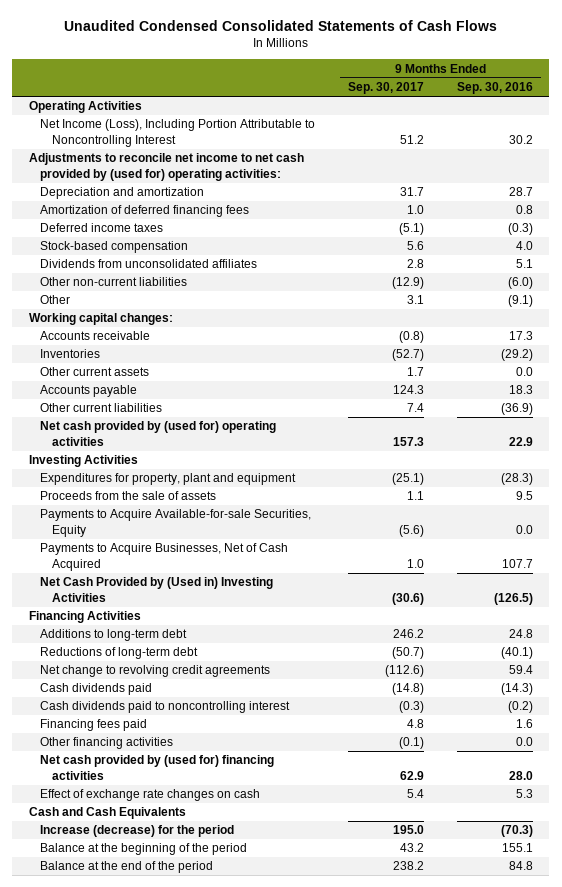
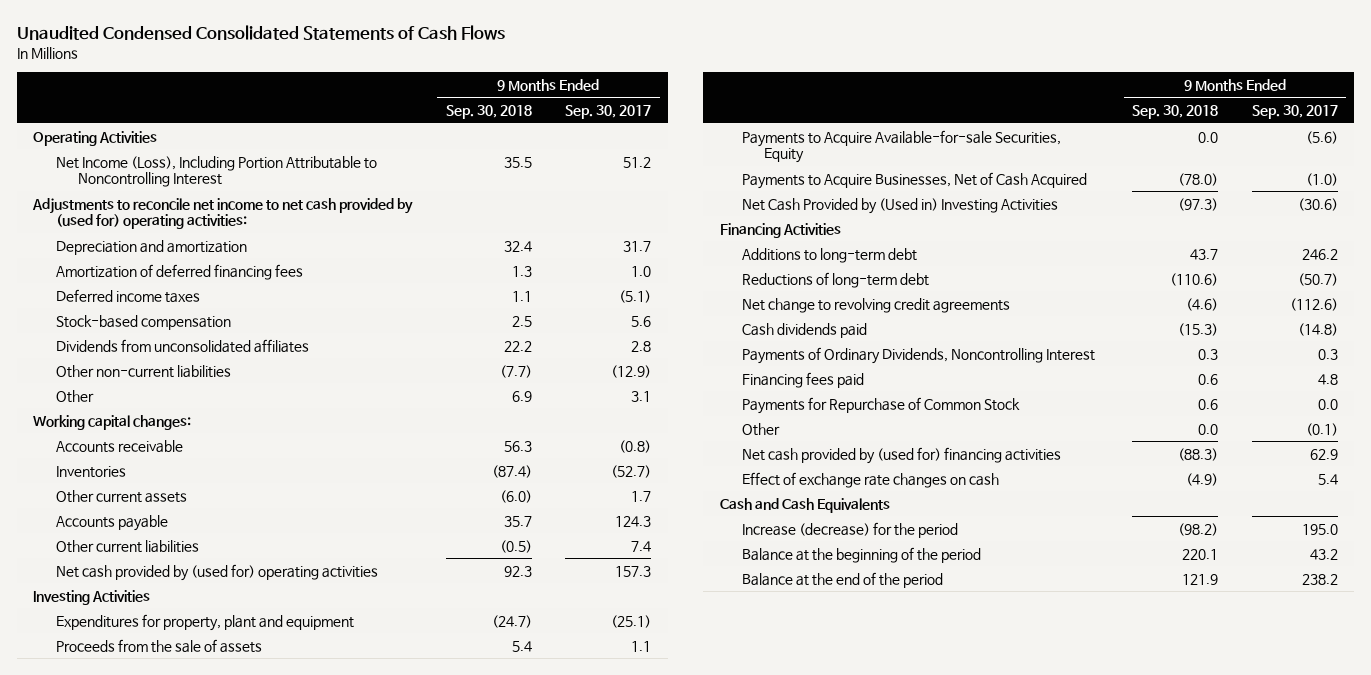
[457,82,534,95] Sep. 30, 2016 -> none
none -> [445,105,532,120] Sep. 30, 2018
[407,558,425,568] 1.0 -> [1305,172,1338,186] (1.0)
[40,701,291,714] Cash dividends paid to noncontrolling interest -> [742,346,1096,364] Payments of Ordinary Dividends, Noncontrolling Interest
[399,701,425,714] (0.3) -> [1317,348,1338,360] 0.3
none -> [742,396,1021,414] Payments for Repurchase of Common Stock
[40,737,174,750] Other financing activities -> [742,422,781,436] Other

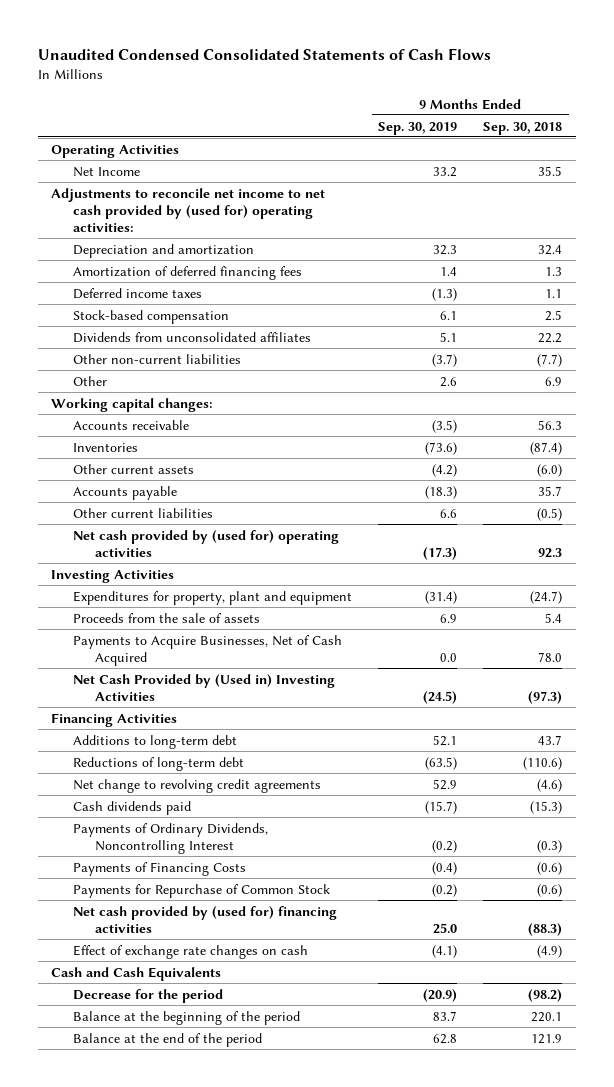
[565,105,652,120] Sep. 30, 2017 -> none
none -> [378,121,458,135] Sep. 30, 2019
[55,155,377,188] Net Income (Loss), Including Portion Attributable to Noncontrolling Interest -> [73,166,141,177] Net Income
[742,129,1062,164] Payments to Acquire Available-for-sale Securities, Equity -> none
[1178,172,1219,186] (78.0) -> [538,651,563,662] 78.0
[742,371,865,388] Financing fees paid -> none
[742,422,781,436] Other -> none
[1198,348,1219,360] 0.3 -> [537,839,563,853] (0.3)
none -> [73,861,247,876] Payments of Financing Costs
[1198,398,1219,410] 0.6 -> [537,883,563,897] (0.6)
[742,521,959,538] Increase (decrease) for the period -> [73,988,224,1003] Decrease for the period

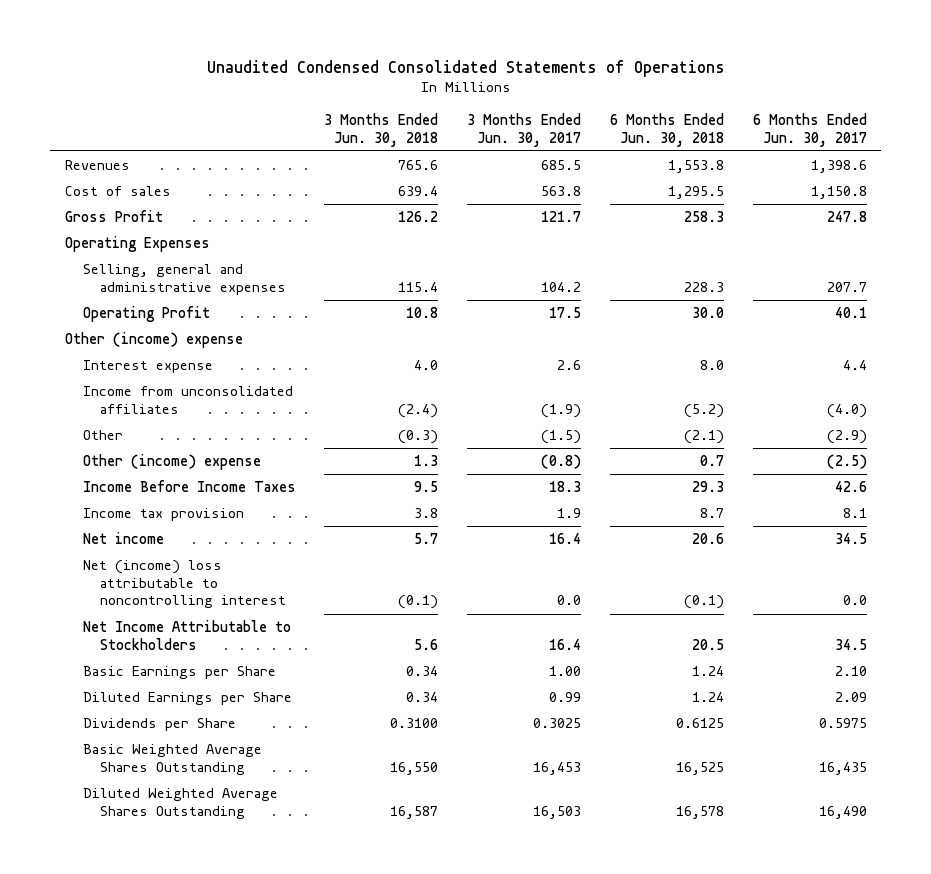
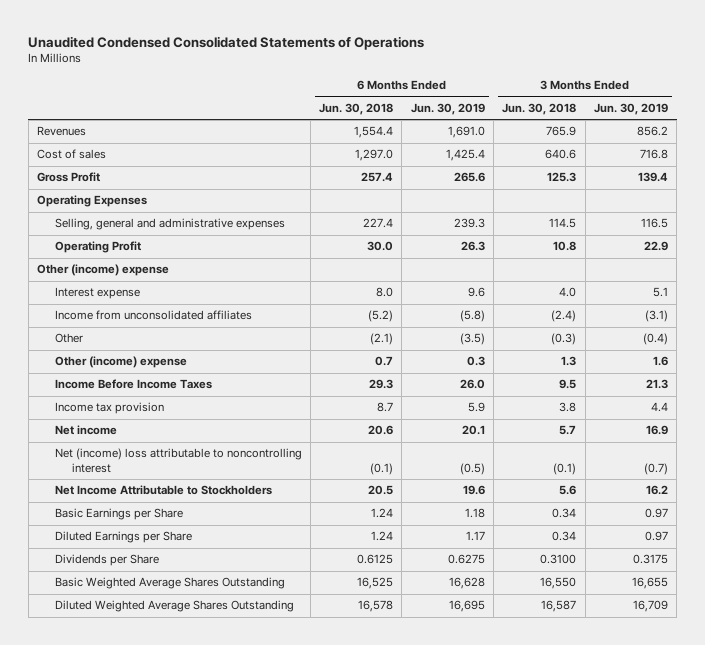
[467,113,582,147] 3 Months Ended Jun. 30, 2017 -> none
[752,113,867,147] 6 Months Ended Jun. 30, 2017 -> none
none -> [410,103,485,116] Jun. 30, 2019
none -> [593,103,668,116] Jun. 30, 2019
[398,160,439,171] 765.6 -> [546,126,577,137] 765.9
[667,160,724,174] 1,553.8 -> [354,126,394,139] 1,554.4
[398,186,439,197] 639.4 -> [545,149,577,160] 640.6
[667,186,724,200] 1,295.5 -> [355,149,394,162] 1,297.0
[398,211,439,223] 126.2 -> [547,172,577,183] 125.3
[683,211,724,223] 258.3 -> [361,172,394,183] 257.4
[398,281,439,292] 115.4 -> [549,218,577,229] 114.5
[683,281,724,292] 228.3 -> [363,218,394,229] 227.4

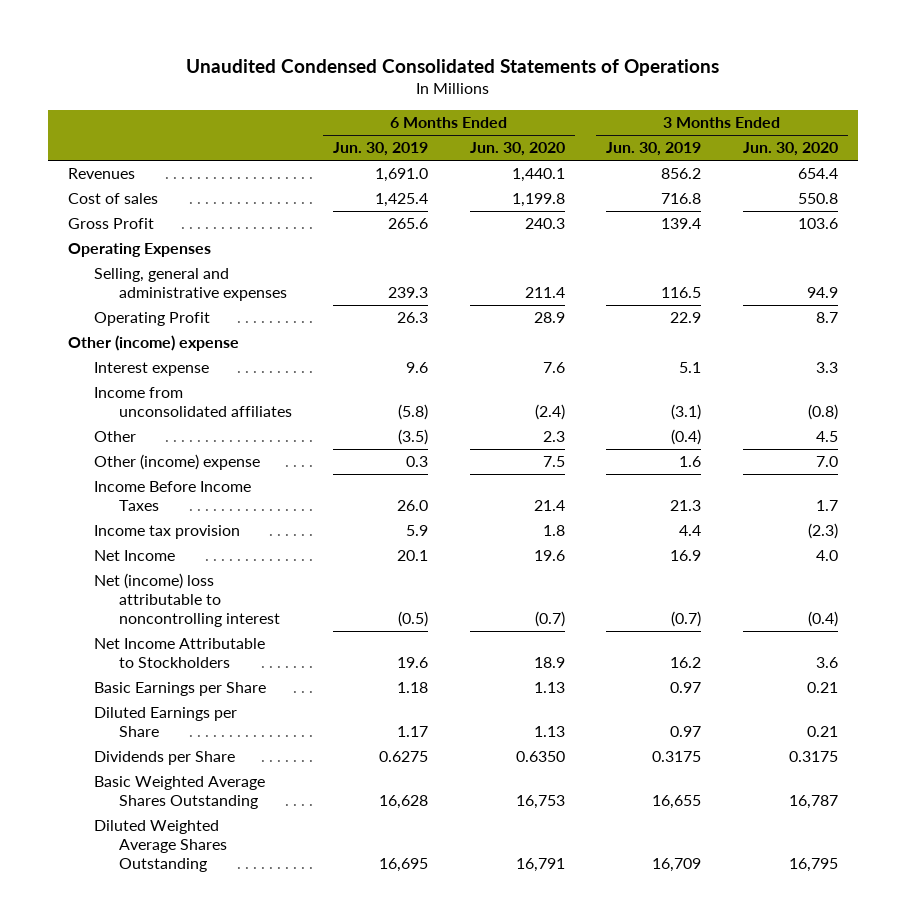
[319,103,394,116] Jun. 30, 2018 -> none
[502,103,577,116] Jun. 30, 2018 -> none
none -> [469,142,565,157] Jun. 30, 2020
none -> [742,142,838,157] Jun. 30, 2020
[54,425,117,436] Net income -> [93,550,175,562] Net Income

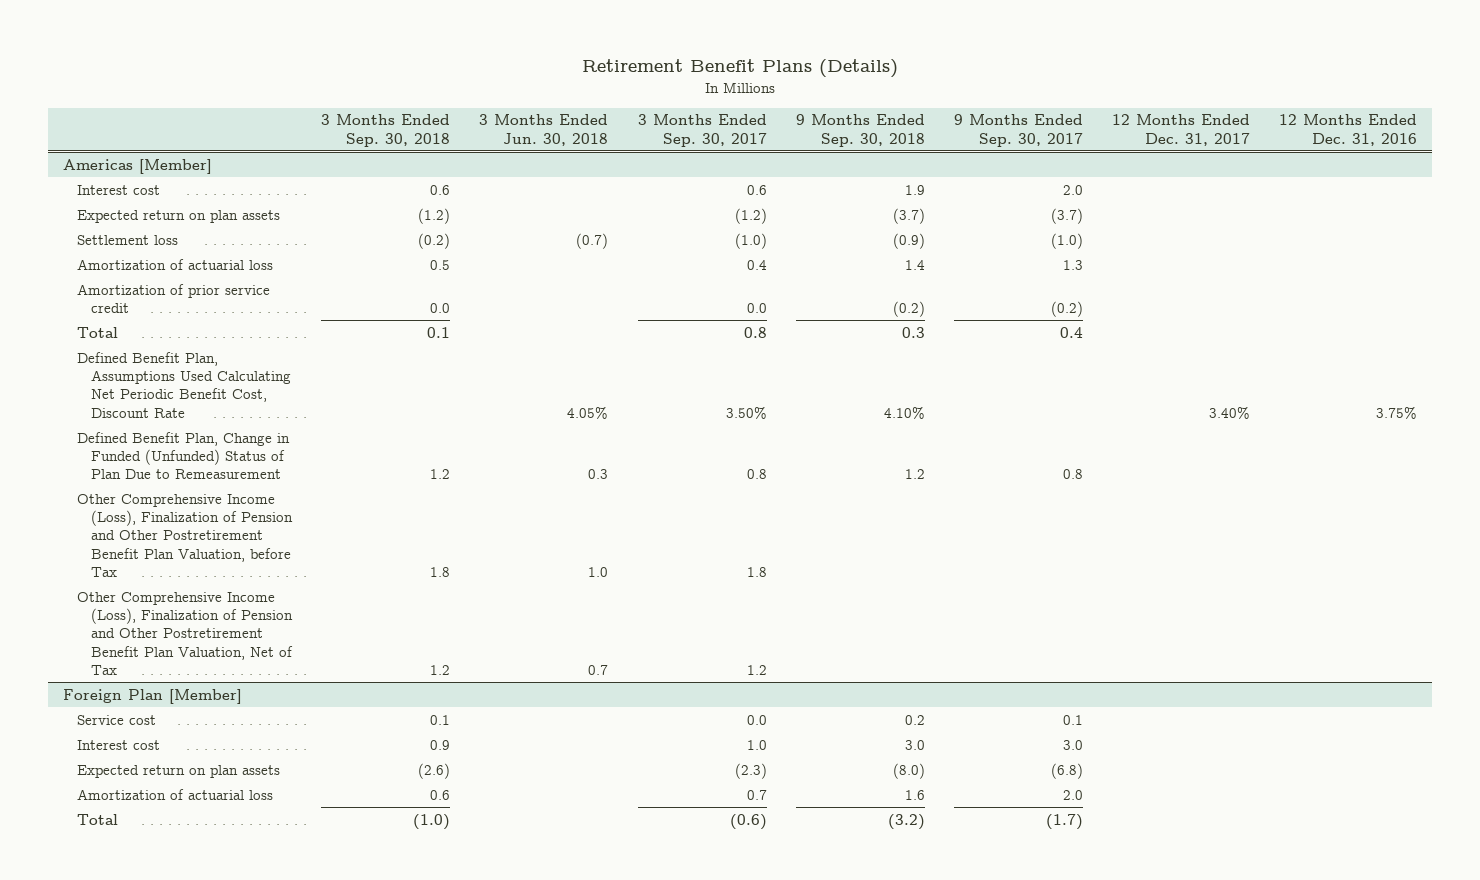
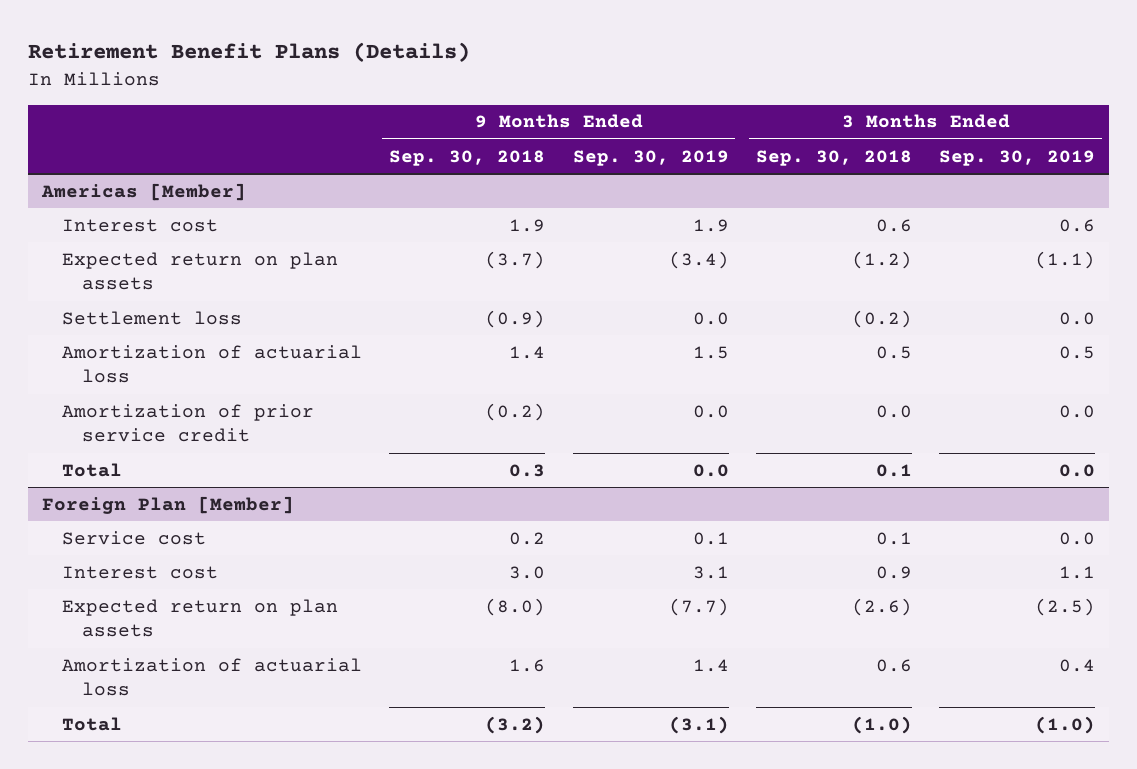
[479,114,609,146] 3 Months Ended Jun. 30, 2018 -> none
[637,114,767,147] 3 Months Ended Sep. 30, 2017 -> none
[953,114,1083,147] 9 Months Ended Sep. 30, 2017 -> none
[1112,114,1251,146] 12 Months Ended Dec. 31, 2017 -> none
[1279,114,1418,146] 12 Months Ended Dec. 31, 2016 -> none
none -> [572,149,729,166] Sep. 30, 2019
none -> [939,149,1096,166] Sep. 30, 2019
[76,351,291,418] Defined Benefit Plan, Assumptions Used Calculating Net Periodic Benefit Cost, Discount Rate -> none
[76,431,290,480] Defined Benefit Plan, Change in Funded (Unfunded) Status of Plan Due to Remeasurement -> none
[76,493,293,578] Other Comprehensive Income (Loss), Finalization of Pension and Other Postretirement Benefit Plan Valuation, before Tax -> none
[76,591,293,676] Other Comprehensive Income (Loss), Finalization of Pension and Other Postretirement Benefit Plan Valuation, Net of Tax -> none

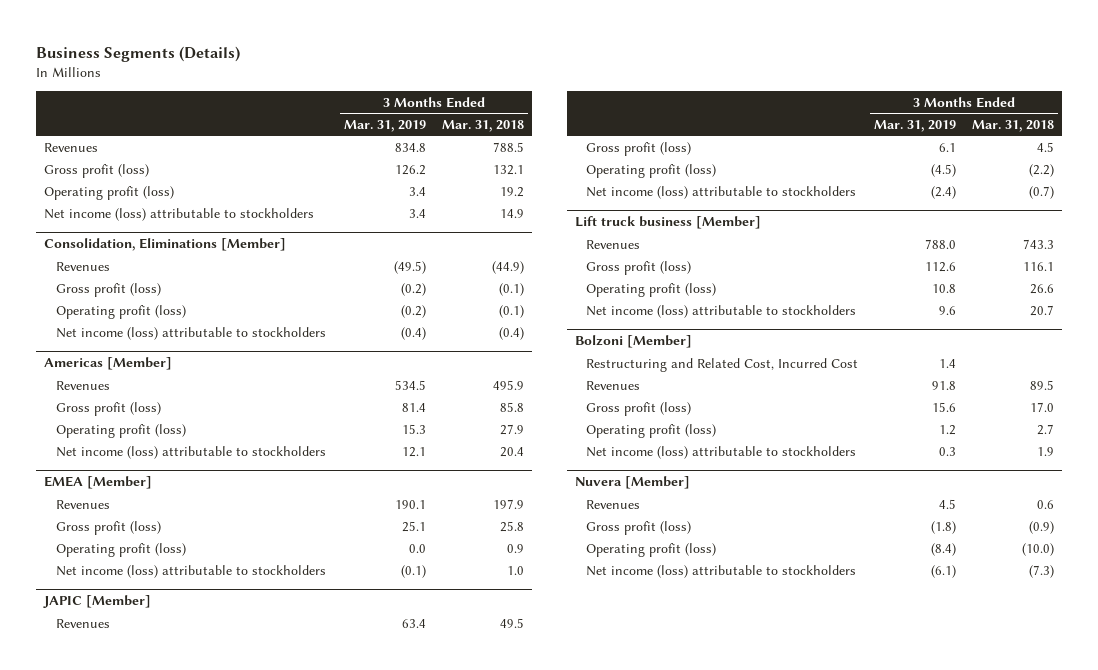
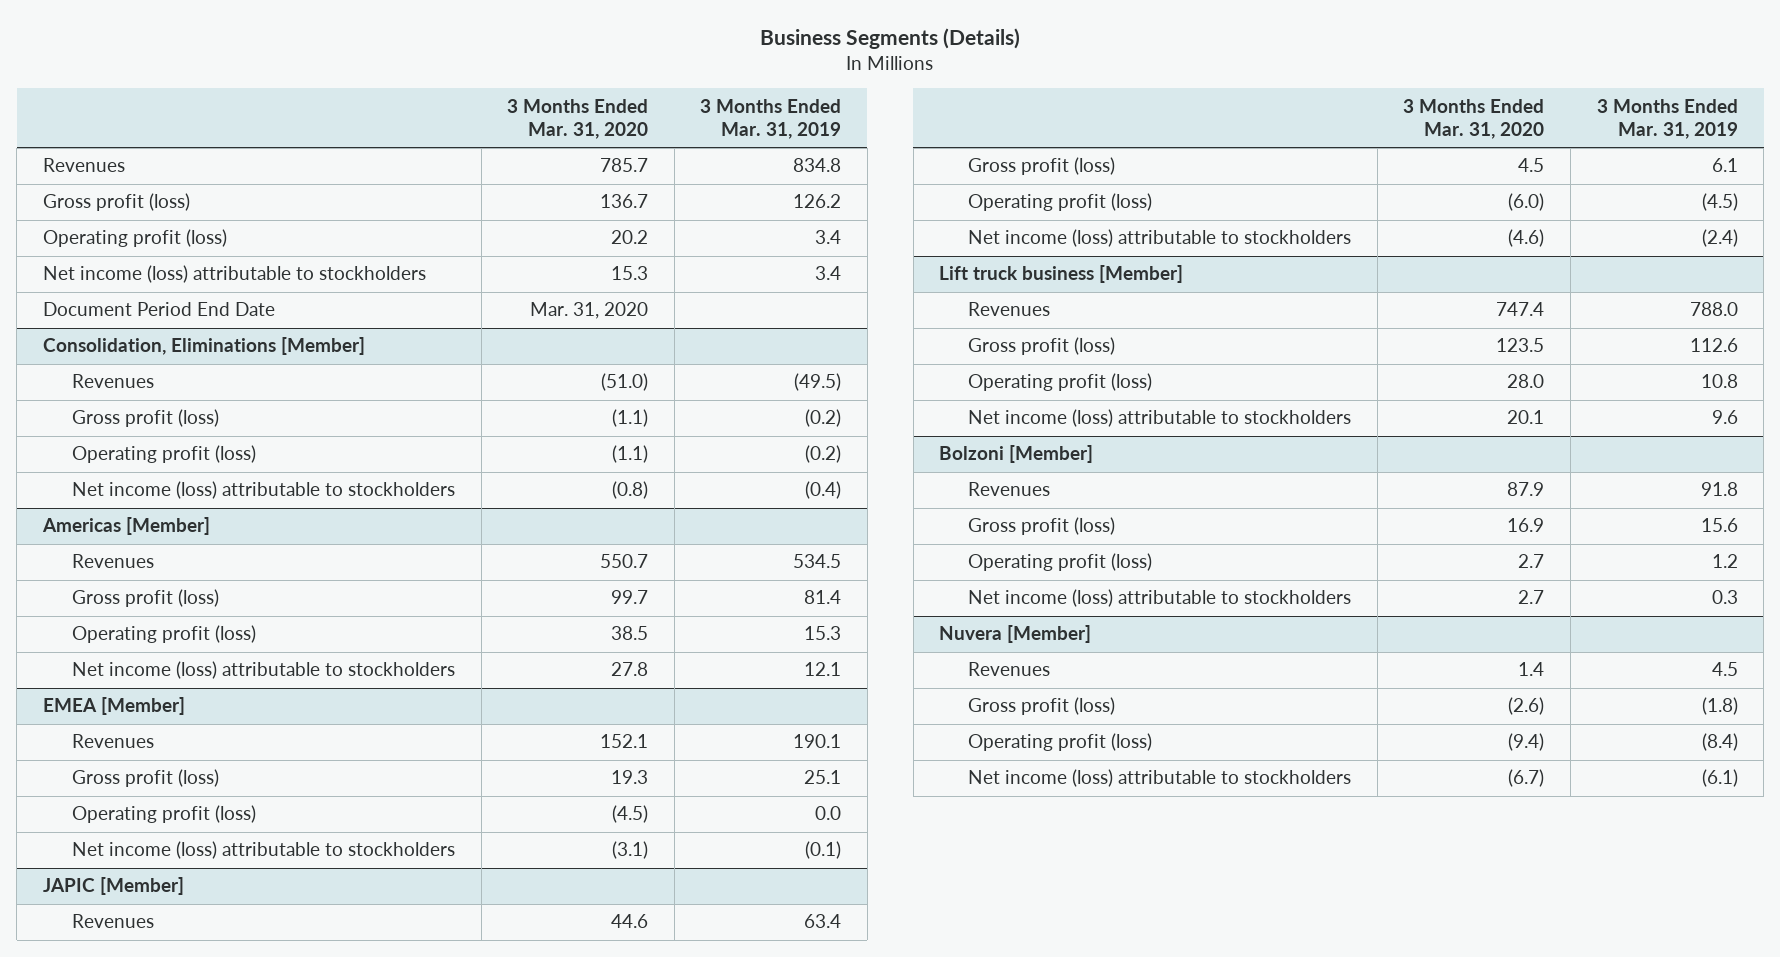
[441,119,524,132] Mar. 31, 2018 -> none
none -> [507,98,649,139] 3 Months Ended Mar. 31, 2020
none -> [42,302,275,317] Document Period End Date
[585,357,858,372] Restructuring and Related Cost, Incurred Cost -> none

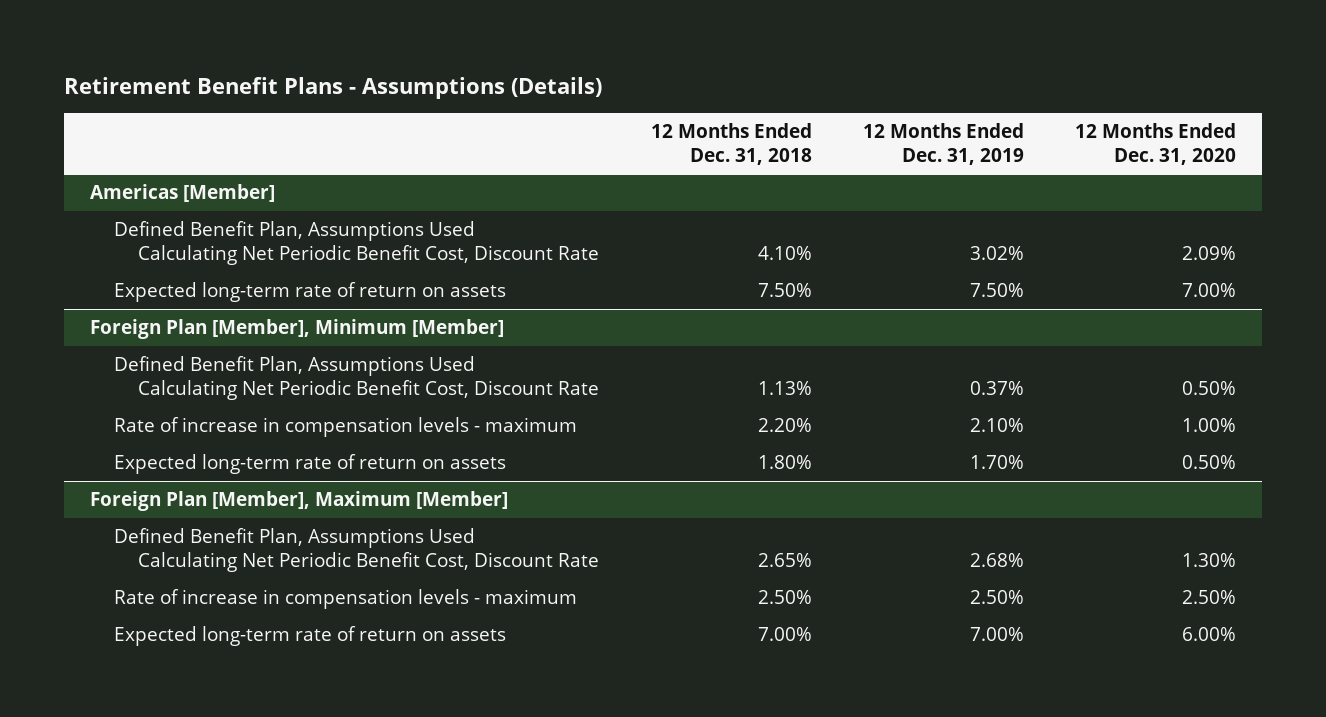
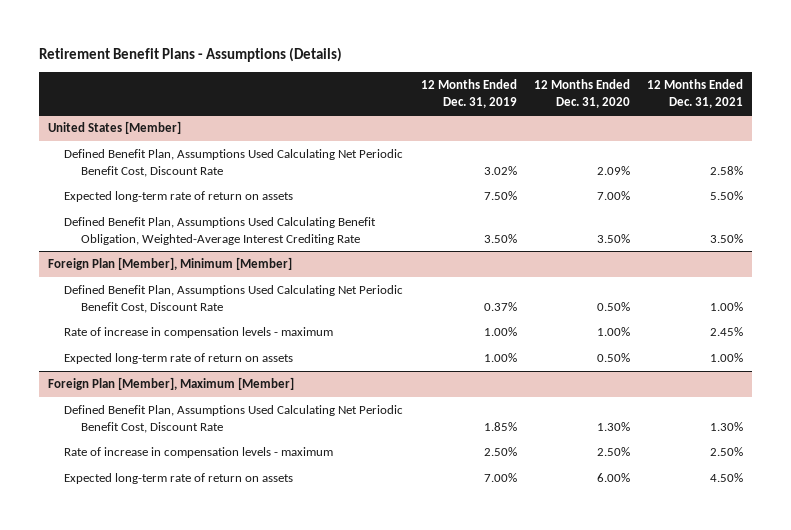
[650,123,812,165] 12 Months Ended Dec. 31, 2018 -> none
none -> [647,78,744,108] 12 Months Ended Dec. 31, 2021
[89,184,275,203] Americas [Member] -> none
none -> [47,120,181,134] United States [Member]
none -> [64,216,377,245] Defined Benefit Plan, Assumptions Used Calculating Benefit Obligation, Weighted-Average Interest Crediting Rate
[970,418,1025,433] 2.10% -> [483,326,517,336] 1.00%
[970,455,1025,470] 1.70% -> [483,352,517,362] 1.00%
[970,552,1025,567] 2.68% -> [483,421,517,431] 1.85%

